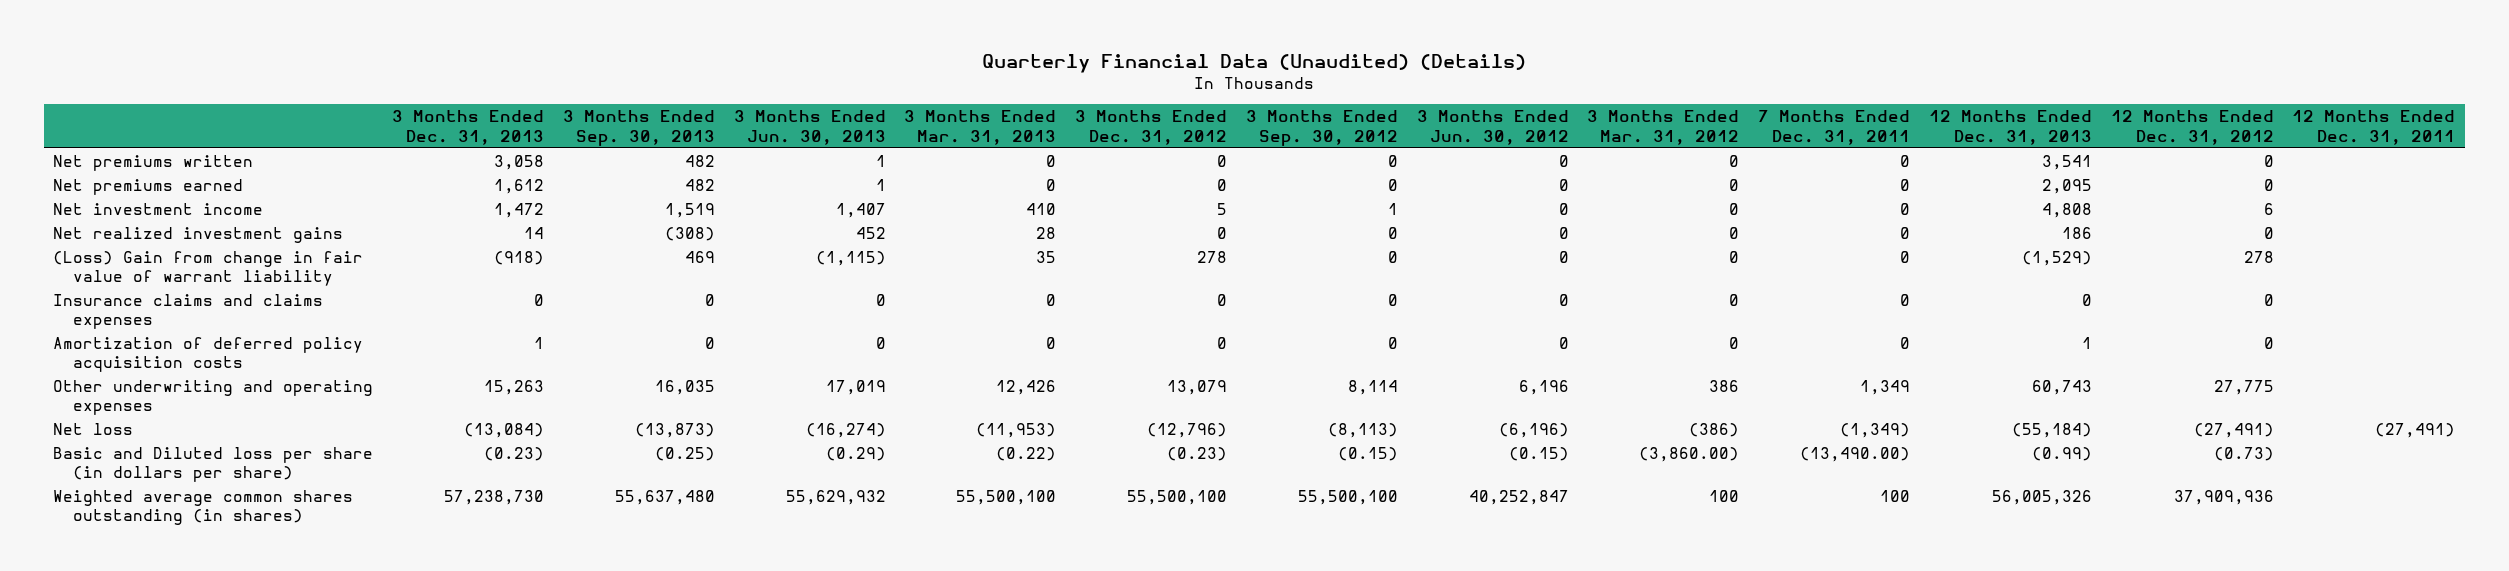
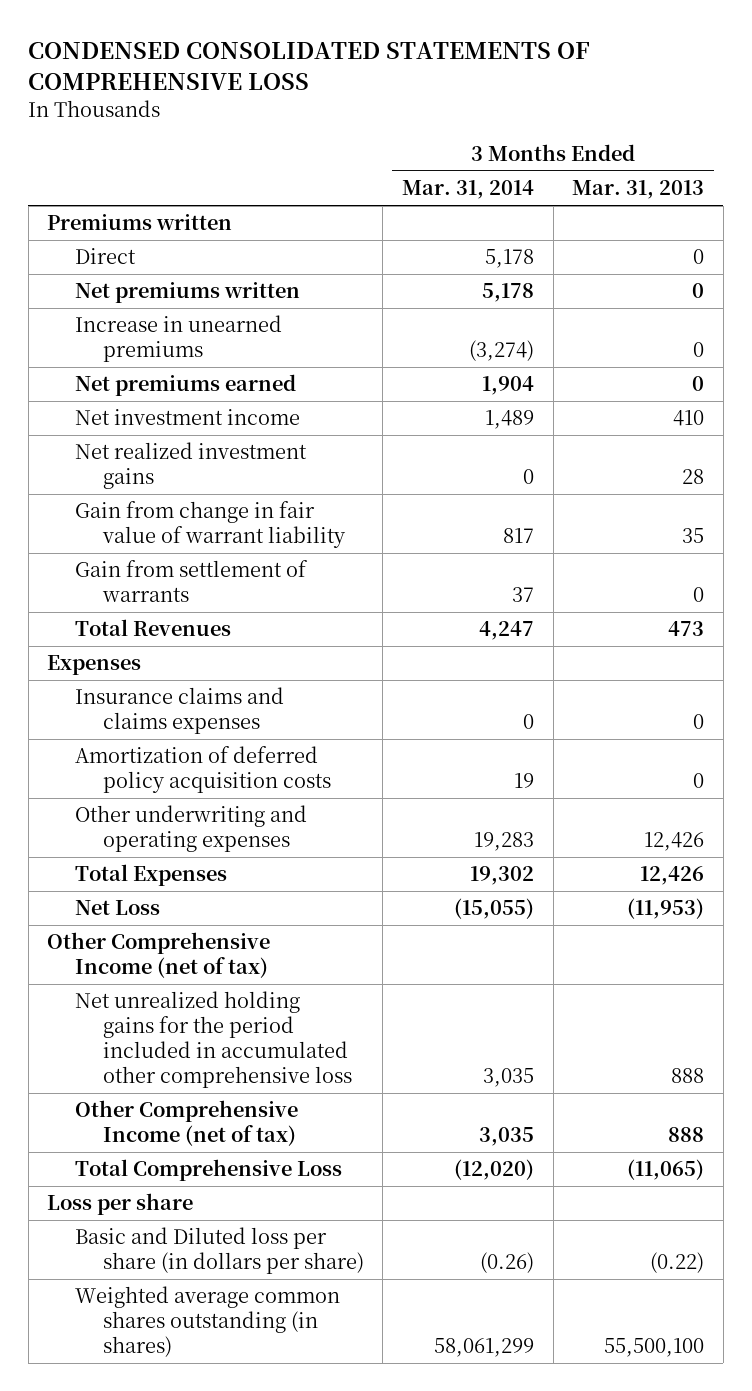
[982,53,1527,73] Quarterly Financial Data (Unaudited) (Details) -> [28,42,591,91] CONDENSED CONSOLIDATED STATEMENTS OF COMPREHENSIVE LOSS
[392,110,545,145] 3 Months Ended Dec. 31, 2013 -> none
[562,110,715,146] 3 Months Ended Sep. 30, 2013 -> none
[733,110,886,145] 3 Months Ended Jun. 30, 2013 -> none
[1075,110,1228,145] 3 Months Ended Dec. 31, 2012 -> none
[1245,110,1398,146] 3 Months Ended Sep. 30, 2012 -> none
[1416,110,1569,145] 3 Months Ended Jun. 30, 2012 -> none
[1587,110,1740,145] 3 Months Ended Mar. 31, 2012 -> none
[1758,110,1911,145] 7 Months Ended Dec. 31, 2011 -> none
[1928,110,2092,145] 12 Months Ended Dec. 31, 2013 -> none
[2110,110,2274,145] 12 Months Ended Dec. 31, 2012 -> none
[2292,110,2456,145] 12 Months Ended Dec. 31, 2011 -> none
none -> [401,180,534,200] Mar. 31, 2014
none -> [47,214,233,231] Premiums written
none -> [75,248,137,265] Direct
none -> [75,315,283,363] Increase in unearned premiums
[53,250,364,287] (Loss) Gain from change in fair value of warrant liability -> [75,501,346,549] Gain from change in fair value of warrant liability
none -> [75,560,309,603] Gain from settlement of warrants
none -> [75,619,232,637] Total Revenues
none -> [47,655,142,676] Expenses
none -> [75,864,228,887] Total Expenses
[53,422,134,435] Net loss -> [75,900,161,916] Net Loss
none -> [47,932,271,979] Other Comprehensive Income (net of tax)
none -> [75,991,352,1089] Net unrealized holding gains for the period included in accumulated other comprehensive loss
none -> [75,1100,299,1147] Other Comprehensive Income (net of tax)
none -> [75,1159,343,1182] Total Comprehensive Loss
none -> [47,1193,194,1216] Loss per share

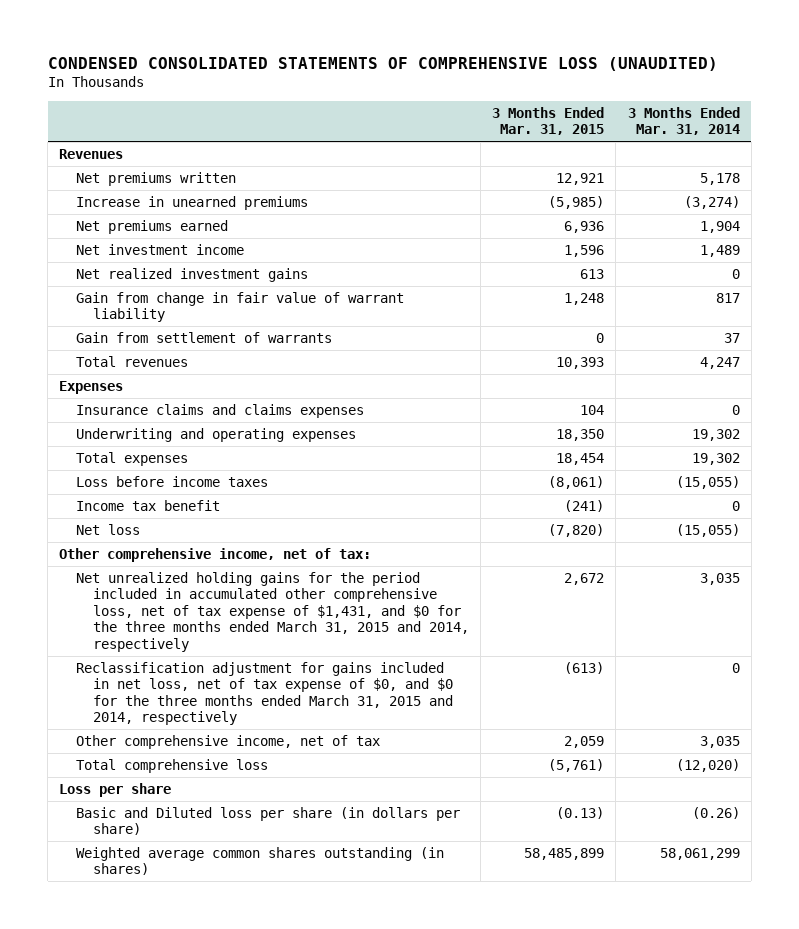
[28,42,591,91] CONDENSED CONSOLIDATED STATEMENTS OF COMPREHENSIVE LOSS -> [47,56,718,71] CONDENSED CONSOLIDATED STATEMENTS OF COMPREHENSIVE LOSS (UNAUDITED)
[572,180,705,200] Mar. 31, 2013 -> none
none -> [492,106,605,136] 3 Months Ended Mar. 31, 2015
[47,214,233,231] Premiums written -> none
[75,248,137,265] Direct -> none
none -> [59,148,124,159] Revenues
[75,619,232,637] Total Revenues -> [76,355,189,367] Total revenues
[75,746,331,794] Amortization of deferred policy acquisition costs -> none
[75,805,308,853] Other underwriting and operating expenses -> [76,427,357,442] Underwriting and operating expenses
[473,832,534,852] 19,283 -> [691,428,740,441] 19,302
[75,864,228,887] Total Expenses -> [76,451,189,466] Total expenses
none -> [76,475,269,487] Loss before income taxes
none -> [76,499,221,511] Income tax benefit
[75,900,161,916] Net Loss -> [76,523,141,535] Net loss
[47,932,271,979] Other Comprehensive Income (net of tax) -> [59,547,372,562] Other comprehensive income, net of tax:
[75,991,352,1089] Net unrealized holding gains for the period included in accumulated other comprehensive loss -> [76,571,469,652] Net unrealized holding gains for the period included in accumulated other comprehensive loss, net of tax expense of $1,431, and $0 for the three months ended March 31, 2015 and 2014, respectively
none -> [76,661,453,726] Reclassification adjustment for gains included in net loss, net of tax expense of $0, and $0 for the three months ended March 31, 2015 and 2014, respectively
[75,1100,299,1147] Other Comprehensive Income (net of tax) -> [76,734,381,749] Other comprehensive income, net of tax
[75,1159,343,1182] Total Comprehensive Loss -> [76,758,269,773] Total comprehensive loss

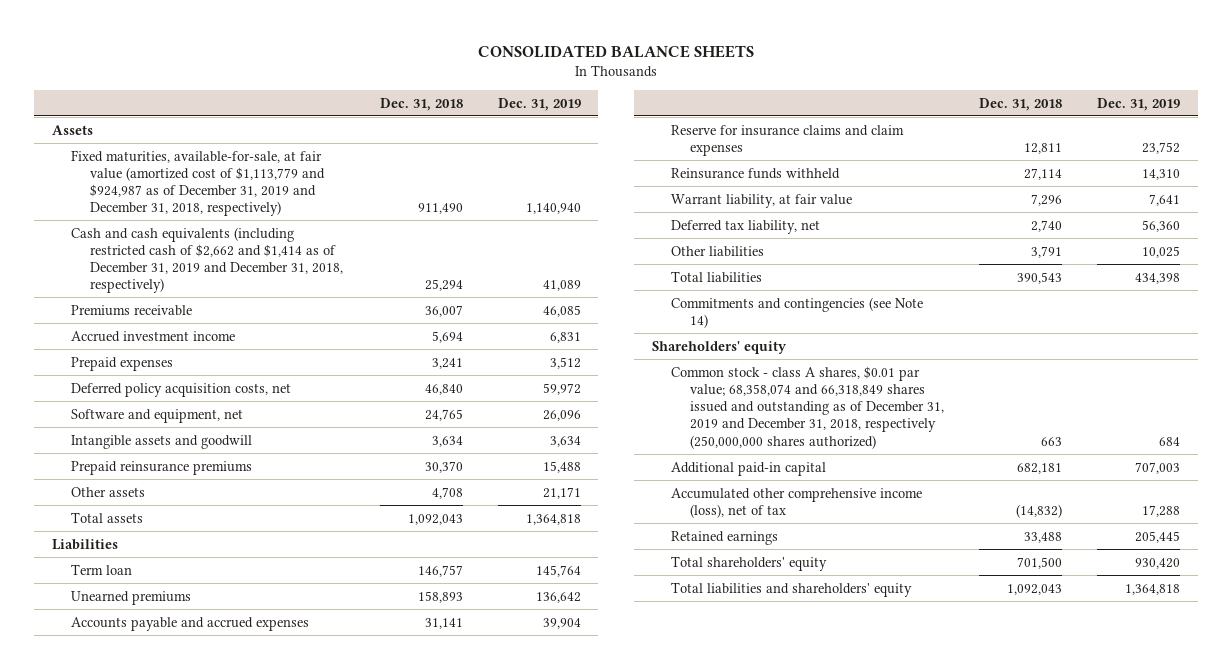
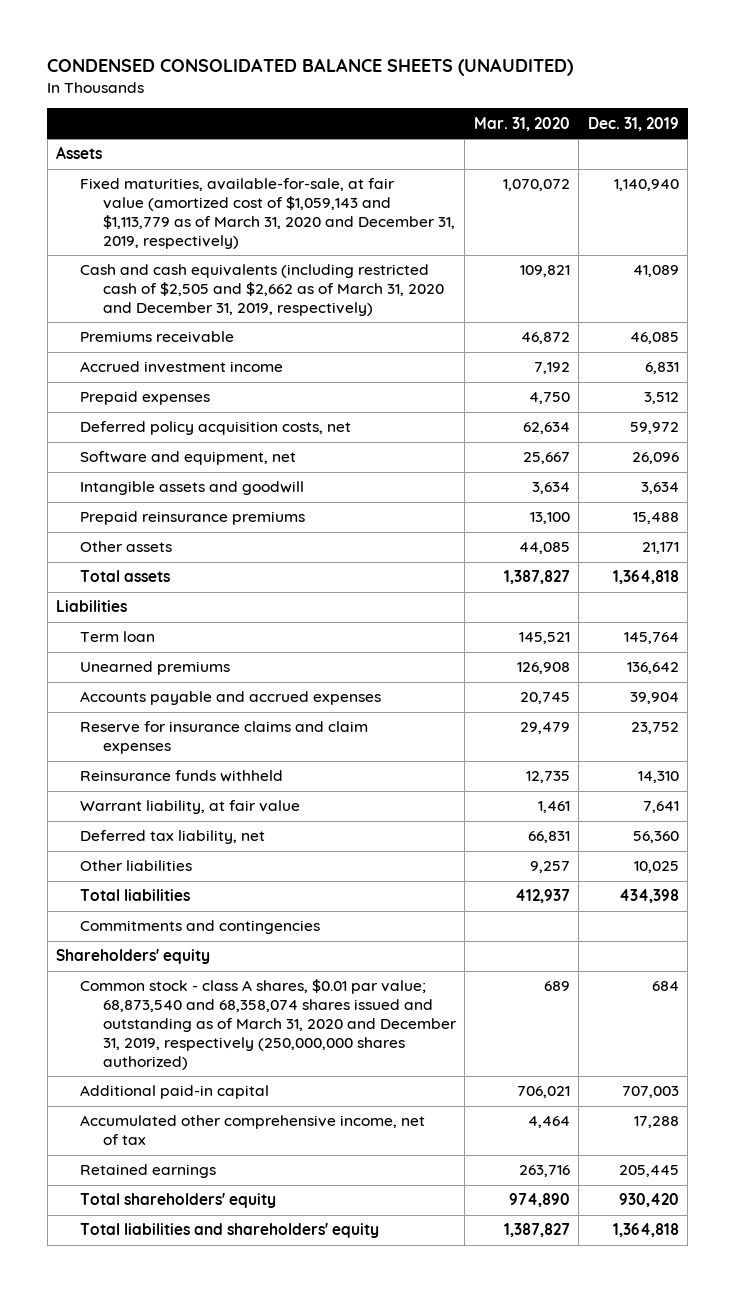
[478,44,755,58] CONSOLIDATED BALANCE SHEETS -> [47,57,574,76] CONDENSED CONSOLIDATED BALANCE SHEETS (UNAUDITED)
[379,97,463,111] Dec. 31, 2018 -> none
none -> [473,116,570,131] Mar. 31, 2020
[71,149,326,217] Fixed maturities, available-for-sale, at fair value (amortized cost of $1,113,779 and $924,987 as of December 31, 2019 and December 31, 2018, respectively) -> [79,178,455,249] Fixed maturities, available-for-sale, at fair value (amortized cost of $1,059,143 and $1,113,779 as of March 31, 2020 and December 31, 2019, respectively)
[71,226,344,294] Cash and cash equivalents (including restricted cash of $2,662 and $1,414 as of December 31, 2019 and December 31, 2018, respectively) -> [79,264,444,317] Cash and cash equivalents (including restricted cash of $2,505 and $2,662 as of March 31, 2020 and December 31, 2019, respectively)
[670,296,923,328] Commitments and contingencies (see Note 14) -> [79,920,320,935] Commitments and contingencies
[670,365,945,449] Common stock - class A shares, $0.01 par value; 68,358,074 and 66,318,849 shares issued and outstanding as of December 31, 2019 and December 31, 2018, respectively (250,000,000 shares authorized) -> [79,979,457,1070] Common stock - class A shares, $0.01 par value; 68,873,540 and 68,358,074 shares issued and outstanding as of March 31, 2020 and December 31, 2019, respectively (250,000,000 shares authorized)
[670,487,922,518] Accumulated other comprehensive income (loss), net of tax -> [79,1115,425,1146] Accumulated other comprehensive income, net of tax

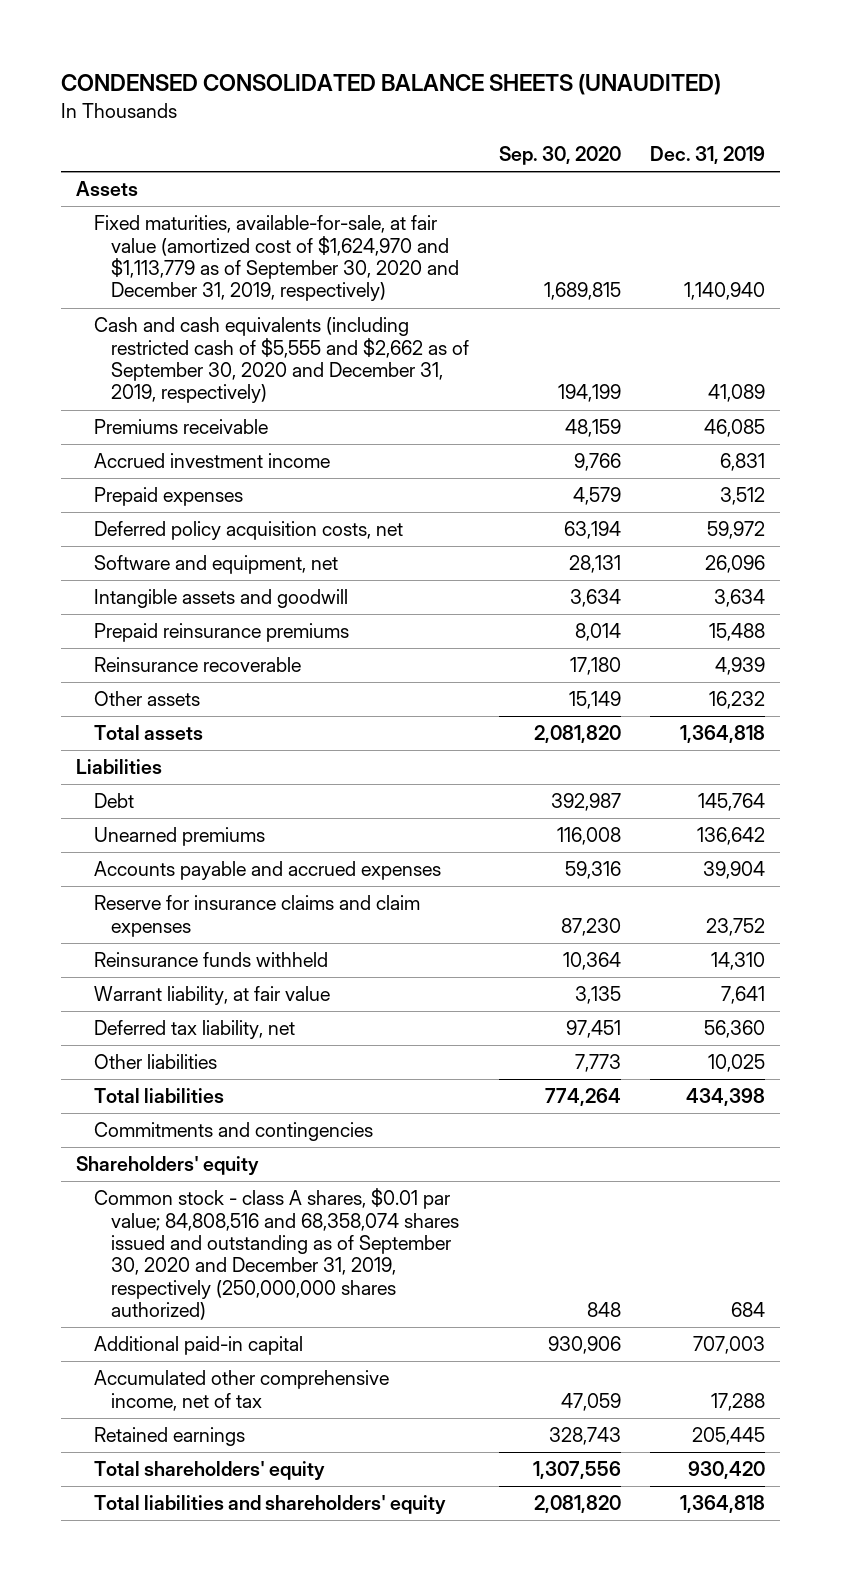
[473,116,570,131] Mar. 31, 2020 -> none
none -> [498,146,621,166] Sep. 30, 2020
[79,178,455,249] Fixed maturities, available-for-sale, at fair value (amortized cost of $1,059,143 and $1,113,779 as of March 31, 2020 and December 31, 2019, respectively) -> [93,215,460,302] Fixed maturities, available-for-sale, at fair value (amortized cost of $1,624,970 and $1,113,779 as of September 30, 2020 and December 31, 2019, respectively)
[79,264,444,317] Cash and cash equivalents (including restricted cash of $2,505 and $2,662 as of March 31, 2020 and December 31, 2019, respectively) -> [93,317,470,404] Cash and cash equivalents (including restricted cash of $5,555 and $2,662 as of September 30, 2020 and December 31, 2019, respectively)
none -> [93,657,301,673] Reinsurance recoverable
[641,542,679,555] 21,171 -> [709,691,766,710] 16,232
[79,631,155,643] Term loan -> [93,793,134,809] Debt
[79,979,457,1070] Common stock - class A shares, $0.01 par value; 68,873,540 and 68,358,074 shares issued and outstanding as of March 31, 2020 and December 31, 2019, respectively (250,000,000 shares authorized) -> [93,1188,460,1321] Common stock - class A shares, $0.01 par value; 84,808,516 and 68,358,074 shares issued and outstanding as of September 30, 2020 and December 31, 2019, respectively (250,000,000 shares authorized)

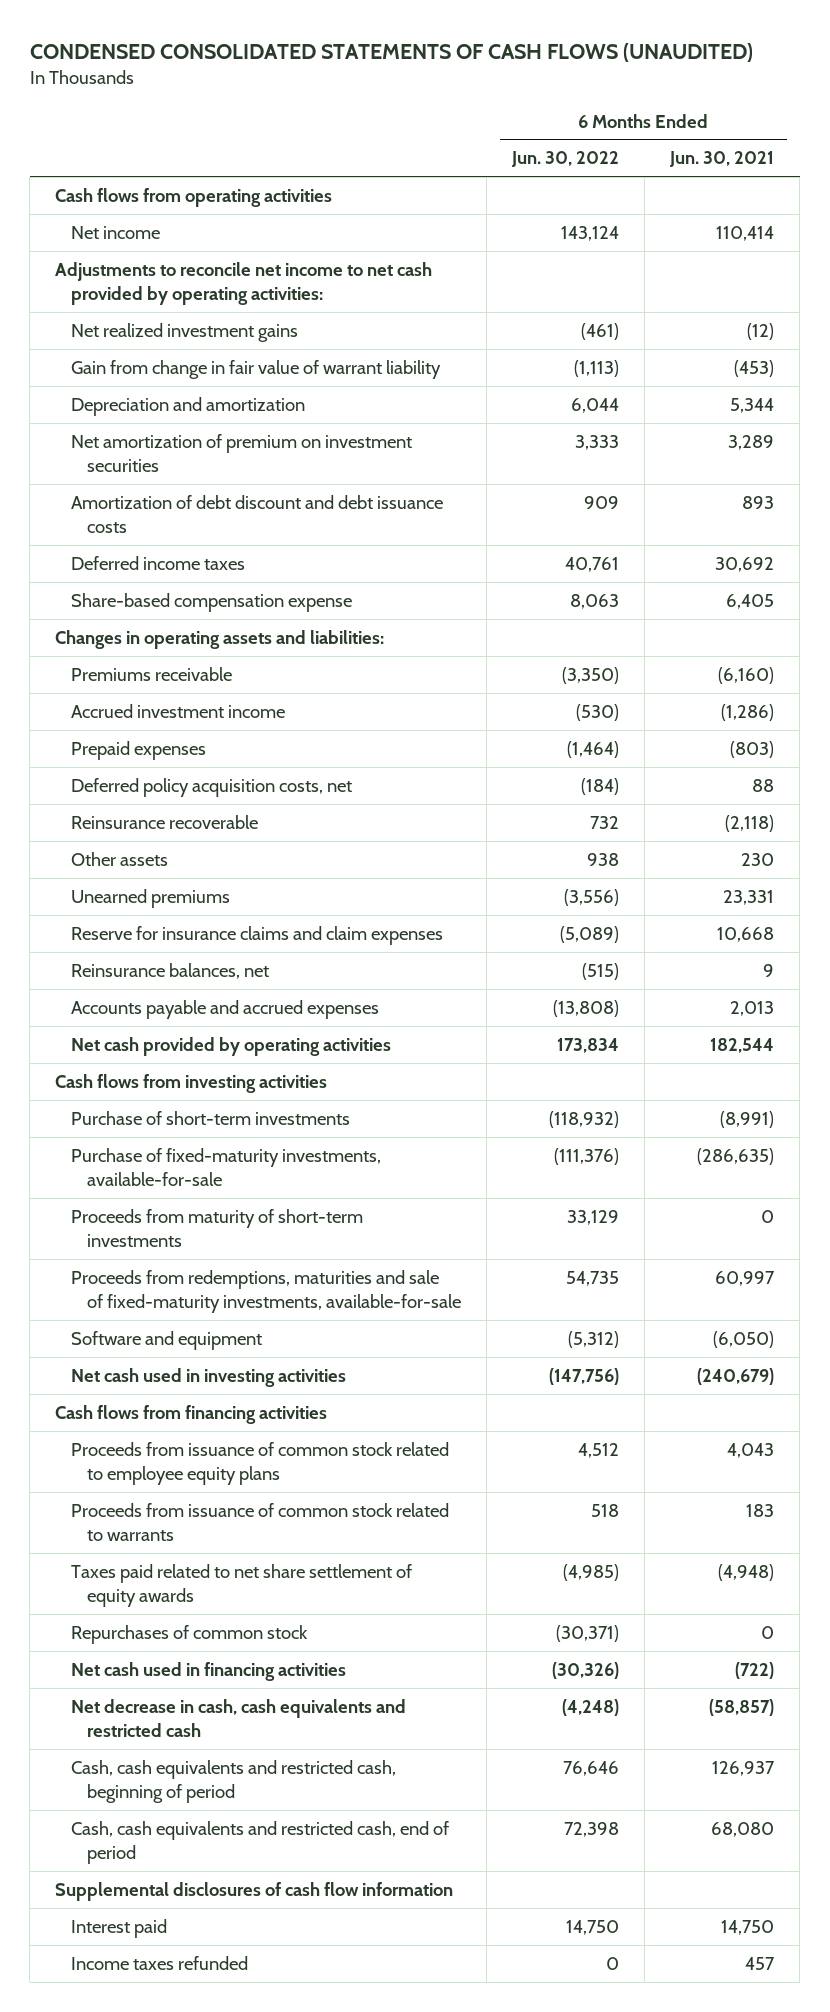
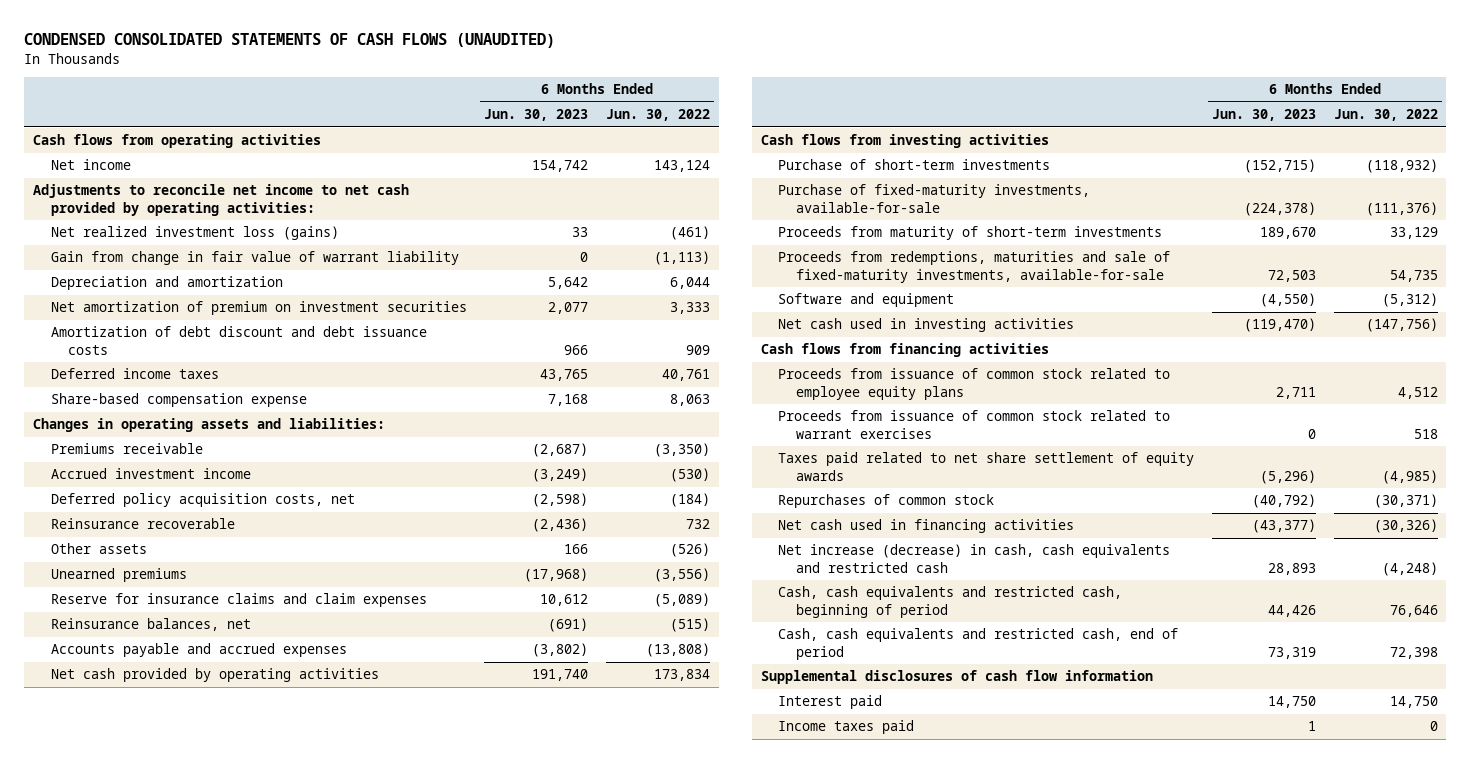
[669,151,775,168] Jun. 30, 2021 -> none
none -> [484,109,589,122] Jun. 30, 2023
[71,322,299,342] Net realized investment gains -> [50,226,339,241] Net realized investment loss (gains)
[71,740,207,760] Prepaid expenses -> none
[587,852,620,866] 938 -> [669,543,710,558] (526)
[71,1502,450,1541] Proceeds from issuance of common stock related to warrants -> [778,410,1171,439] Proceeds from issuance of common stock related to warrant exercises
[71,1698,407,1737] Net decrease in cash, cash equivalents and restricted cash -> [778,544,1171,573] Net increase (decrease) in cash, cash equivalents and restricted cash
[71,1955,249,1970] Income taxes refunded -> [778,720,915,735] Income taxes paid

